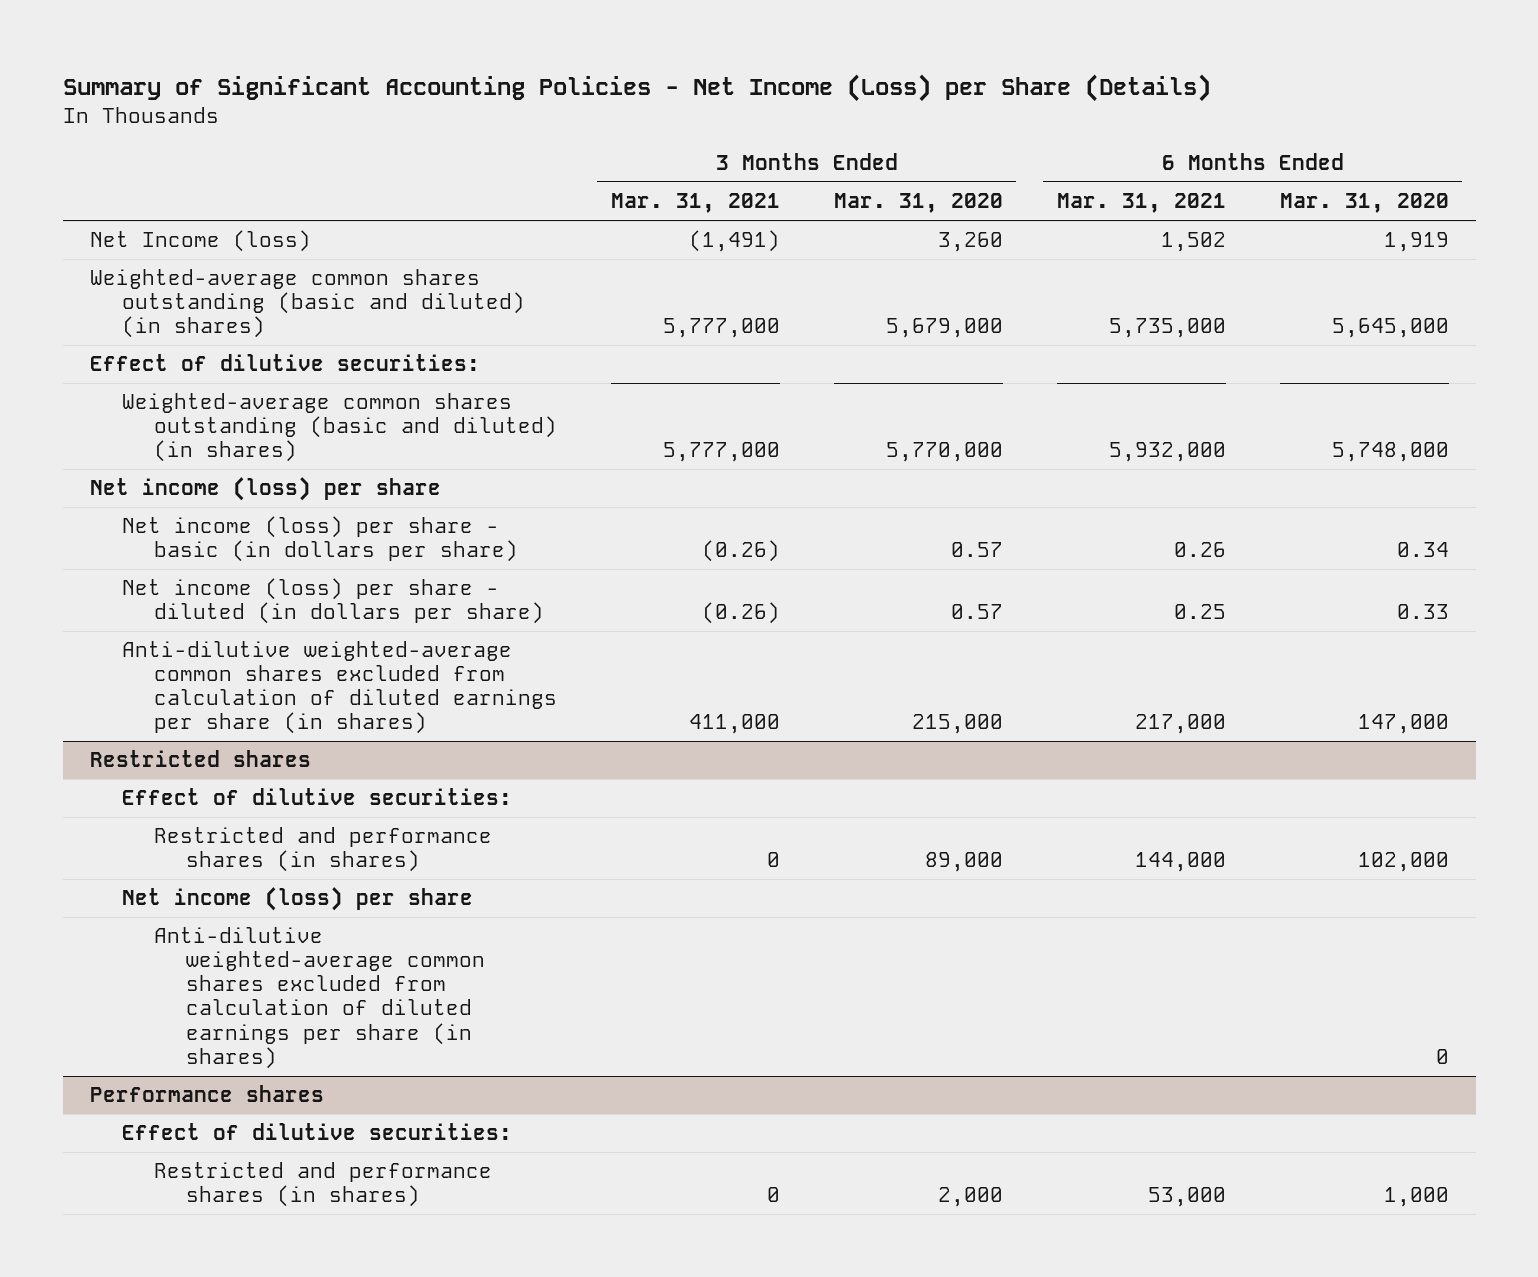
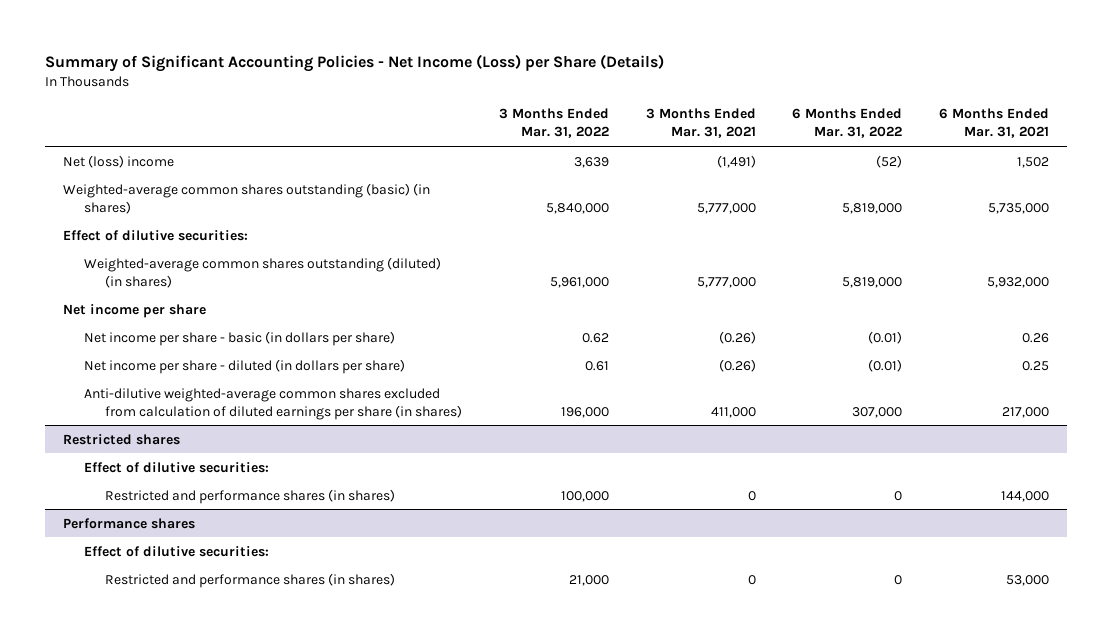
[833,193,1003,214] Mar. 31, 2020 -> none
[1279,193,1449,214] Mar. 31, 2020 -> none
none -> [498,108,609,139] 3 Months Ended Mar. 31, 2022
none -> [792,108,903,139] 6 Months Ended Mar. 31, 2022
[89,230,311,253] Net Income (loss) -> [63,154,175,168] Net (loss) income
[89,269,525,339] Weighted-average common shares outstanding (basic and diluted) (in shares) -> [63,182,431,214] Weighted-average common shares outstanding (basic) (in shares)
[121,393,557,463] Weighted-average common shares outstanding (basic and diluted) (in shares) -> [84,256,442,288] Weighted-average common shares outstanding (diluted) (in shares)
[89,477,441,502] Net income (loss) per share -> [63,303,207,318] Net income per share
[121,516,518,563] Net income (loss) per share - basic (in dollars per share) -> [84,330,396,346] Net income per share - basic (in dollars per share)
[121,578,544,625] Net income (loss) per share - diluted (in dollars per share) -> [84,358,406,374] Net income per share - diluted (in dollars per share)
[121,887,473,912] Net income (loss) per share -> none
[153,927,485,1069] Anti-dilutive weighted-average common shares excluded from calculation of diluted earnings per share (in shares) -> none

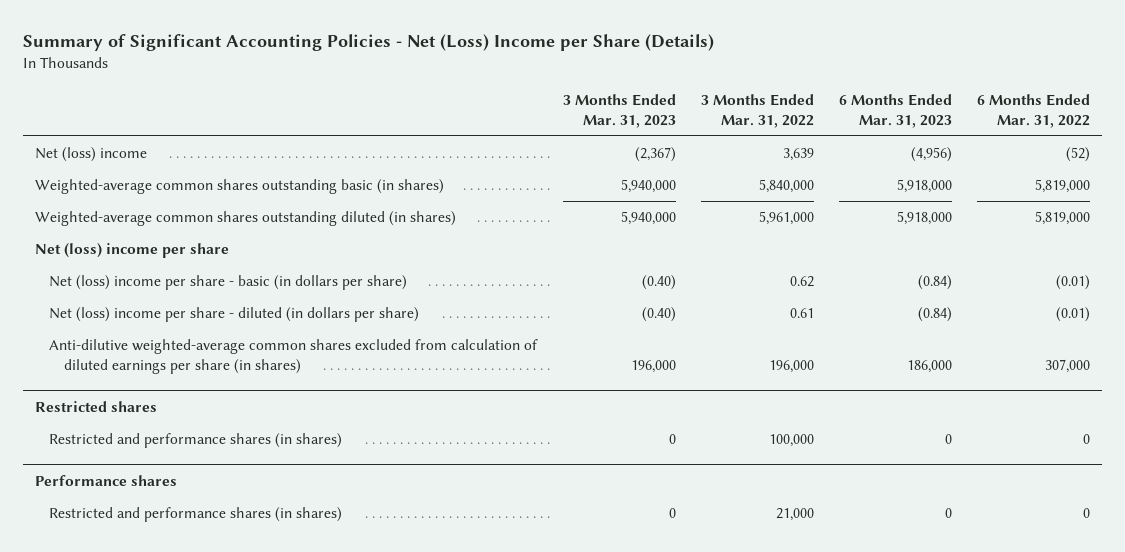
[44,53,664,72] Summary of Significant Accounting Policies - Net Income (Loss) per Share (Details) -> [22,34,714,52] Summary of Significant Accounting Policies - Net (Loss) Income per Share (Details)
[645,108,756,139] 3 Months Ended Mar. 31, 2021 -> none
[938,108,1049,139] 6 Months Ended Mar. 31, 2021 -> none
none -> [562,94,676,128] 3 Months Ended Mar. 31, 2023
none -> [838,94,952,128] 6 Months Ended Mar. 31, 2023
[63,229,249,241] Effect of dilutive securities: -> none
[63,182,431,214] Weighted-average common shares outstanding (basic) (in shares) -> [35,179,445,195] Weighted-average common shares outstanding basic (in shares)
[84,256,442,288] Weighted-average common shares outstanding (diluted) (in shares) -> [35,211,457,227] Weighted-average common shares outstanding diluted (in shares)
[63,303,207,318] Net income per share -> [35,243,230,259] Net (loss) income per share
[84,330,396,346] Net income per share - basic (in dollars per share) -> [49,275,408,291] Net (loss) income per share - basic (in dollars per share)
[84,358,406,374] Net income per share - diluted (in dollars per share) -> [49,307,420,323] Net (loss) income per share - diluted (in dollars per share)
[84,461,270,473] Effect of dilutive securities: -> none
[84,545,270,557] Effect of dilutive securities: -> none

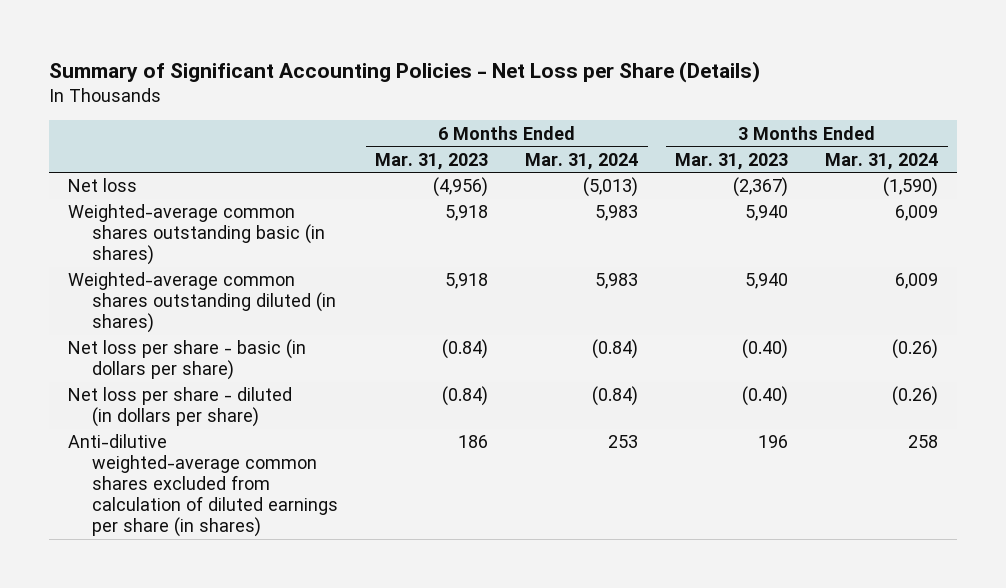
[22,34,714,52] Summary of Significant Accounting Policies - Net (Loss) Income per Share (Details) -> [49,60,761,83] Summary of Significant Accounting Policies - Net Loss per Share (Details)
[700,94,814,128] 3 Months Ended Mar. 31, 2022 -> none
[976,94,1090,128] 6 Months Ended Mar. 31, 2022 -> none
none -> [525,152,639,170] Mar. 31, 2024
none -> [825,152,939,170] Mar. 31, 2024
[35,243,230,259] Net (loss) income per share -> none
[35,400,158,412] Restricted shares -> none
[49,433,343,449] Restricted and performance shares (in shares) -> none
[35,474,178,486] Performance shares -> none
[49,507,343,523] Restricted and performance shares (in shares) -> none
[35,147,148,163] Net (loss) income -> [68,178,138,193] Net loss
[620,179,676,194] 5,940,000 -> [745,205,789,222] 5,940
[896,179,952,194] 5,918,000 -> [445,205,489,222] 5,918
[620,211,676,226] 5,940,000 -> [745,273,789,290] 5,940
[896,211,952,226] 5,918,000 -> [445,273,489,290] 5,918
[49,275,408,291] Net (loss) income per share - basic (in dollars per share) -> [68,339,307,381] Net loss per share - basic (in dollars per share)
[49,307,420,323] Net (loss) income per share - diluted (in dollars per share) -> [68,387,293,428] Net loss per share - diluted (in dollars per share)
[630,359,676,373] 196,000 -> [758,435,789,449] 196
[906,359,952,373] 186,000 -> [458,435,489,449] 186

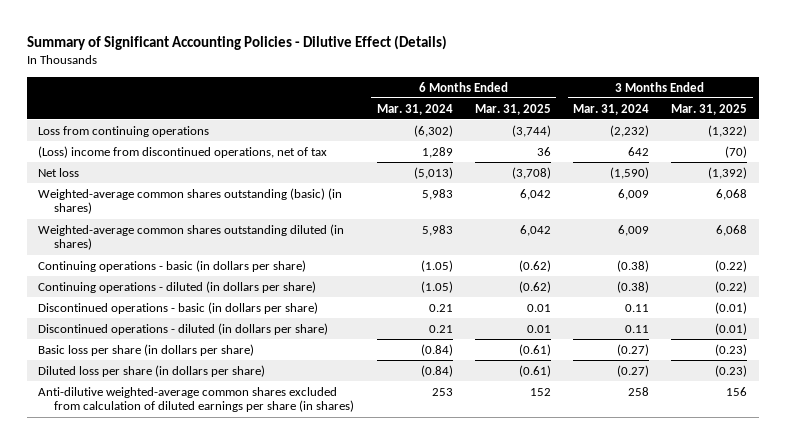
[49,60,761,83] Summary of Significant Accounting Policies - Net Loss per Share (Details) -> [27,35,448,51] Summary of Significant Accounting Policies - Dilutive Effect (Details)
[375,152,489,170] Mar. 31, 2023 -> none
[675,152,789,170] Mar. 31, 2023 -> none
none -> [474,103,551,115] Mar. 31, 2025
none -> [671,103,748,115] Mar. 31, 2025
none -> [38,125,210,137] Loss from continuing operations
none -> [38,145,328,158] (Loss) income from discontinued operations, net of tax
[68,204,326,266] Weighted-average common shares outstanding basic (in shares) -> [38,187,343,215] Weighted-average common shares outstanding (basic) (in shares)
none -> [38,259,307,272] Continuing operations - basic (in dollars per share)
none -> [38,280,317,293] Continuing operations - diluted (in dollars per share)
none -> [38,301,319,314] Discontinued operations - basic (in dollars per share)
none -> [38,322,329,335] Discontinued operations - diluted (in dollars per share)
[68,339,307,381] Net loss per share - basic (in dollars per share) -> [38,343,255,356] Basic loss per share (in dollars per share)
[892,339,939,360] (0.26) -> [617,343,650,356] (0.27)
[68,387,293,428] Net loss per share - diluted (in dollars per share) -> [38,364,266,377] Diluted loss per share (in dollars per share)
[892,386,939,407] (0.26) -> [617,364,650,377] (0.27)

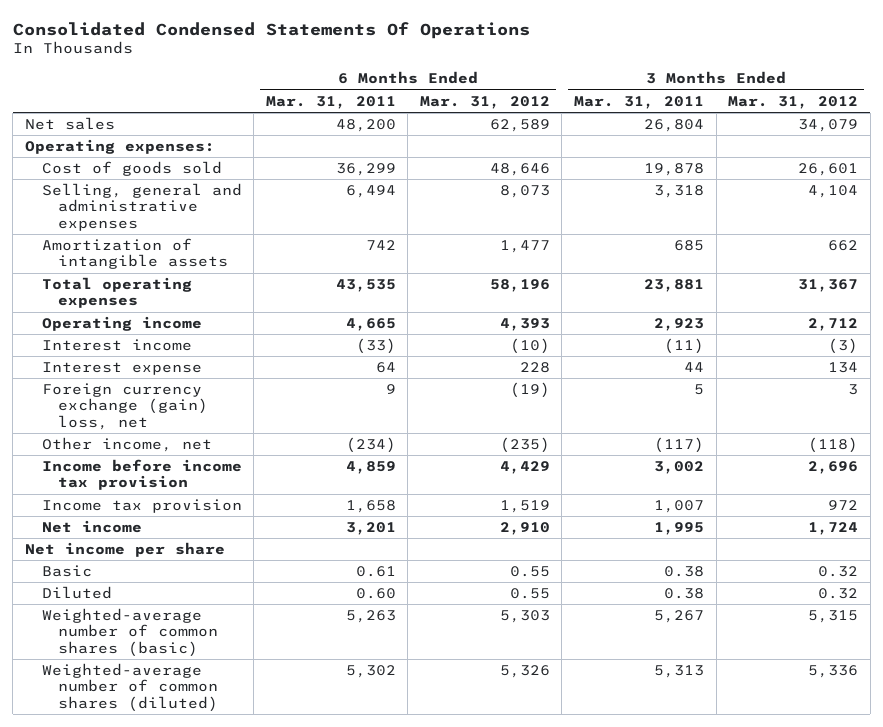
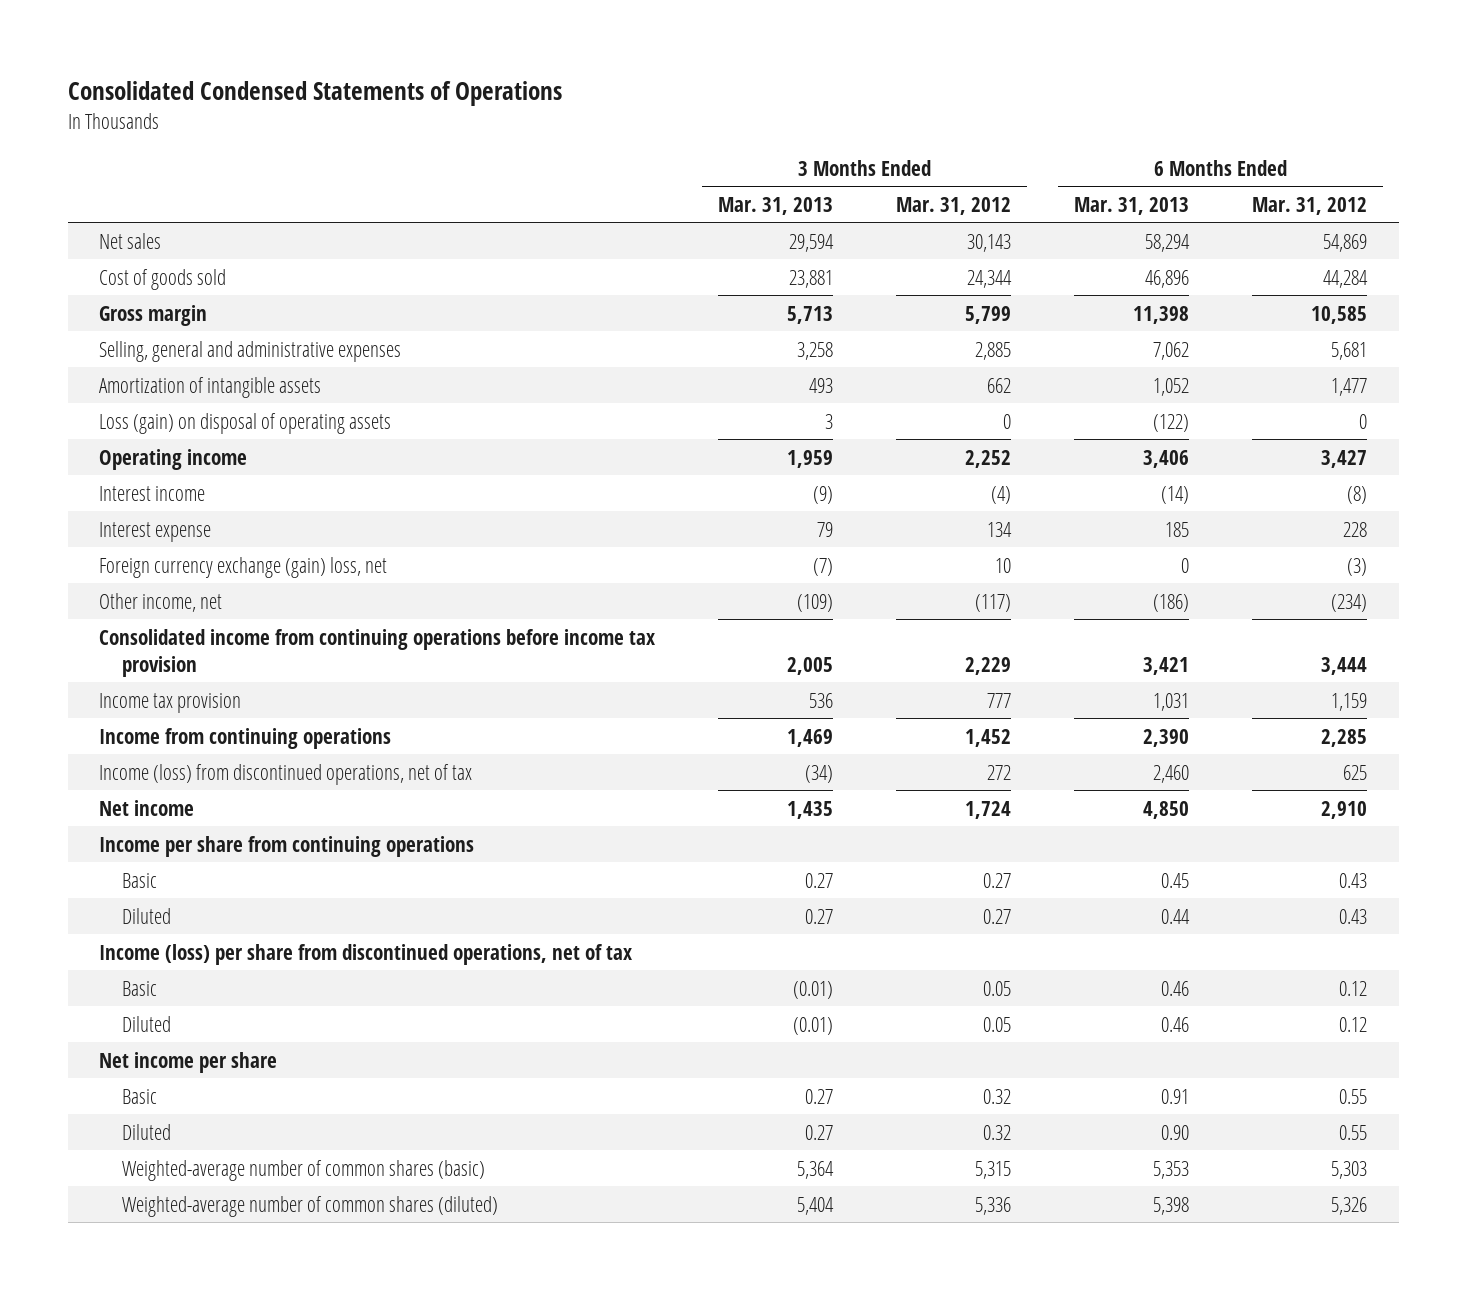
[12,21,530,39] Consolidated Condensed Statements Of Operations -> [67,81,562,107] Consolidated Condensed Statements of Operations
[265,95,396,109] Mar. 31, 2011 -> none
[574,95,705,109] Mar. 31, 2011 -> none
none -> [718,196,834,215] Mar. 31, 2013
none -> [1074,196,1190,215] Mar. 31, 2013
[24,139,215,155] Operating expenses: -> none
[489,119,550,133] 62,589 -> [1323,233,1368,252] 54,869
[798,119,859,133] 34,079 -> [967,233,1012,252] 30,143
[489,163,550,177] 48,646 -> [1323,269,1369,288] 44,284
[798,163,859,177] 26,601 -> [967,269,1013,288] 24,344
none -> [99,304,208,326] Gross margin
[499,185,550,199] 8,073 -> [1331,341,1368,360] 5,681
[808,185,859,199] 4,104 -> [975,341,1012,360] 2,885
[41,277,192,309] Total operating expenses -> none
none -> [99,412,392,434] Loss (gain) on disposal of operating assets
[499,318,550,332] 4,393 -> [1321,449,1368,468] 3,427
[808,318,859,332] 2,712 -> [965,449,1012,468] 2,252
[509,338,550,355] (10) -> [1347,485,1368,504] (8)
[828,338,859,355] (3) -> [991,485,1012,504] (4)
[509,382,550,399] (19) -> [1347,557,1368,576] (3)
[848,384,859,396] 3 -> [995,557,1012,573] 10
[499,437,550,454] (235) -> [1331,593,1368,612] (234)
[808,437,859,454] (118) -> [975,593,1012,612] (117)
[41,459,242,491] Income before income tax provision -> [99,628,656,677] Consolidated income from continuing operations before income tax provision
[499,461,550,475] 4,429 -> [1321,656,1368,675] 3,444
[808,461,859,475] 2,696 -> [965,656,1012,675] 2,229
[499,500,550,514] 1,519 -> [1331,692,1368,711] 1,159
[828,500,859,511] 972 -> [987,692,1012,708] 777
none -> [99,727,392,749] Income from continuing operations
none -> [99,763,473,785] Income (loss) from discontinued operations, net of tax
none -> [99,835,475,857] Income per share from continuing operations
none -> [122,872,158,888] Basic
none -> [122,907,172,924] Diluted
none -> [99,943,633,965] Income (loss) per share from discontinued operations, net of tax
none -> [122,980,158,996] Basic
none -> [122,1015,172,1032] Diluted

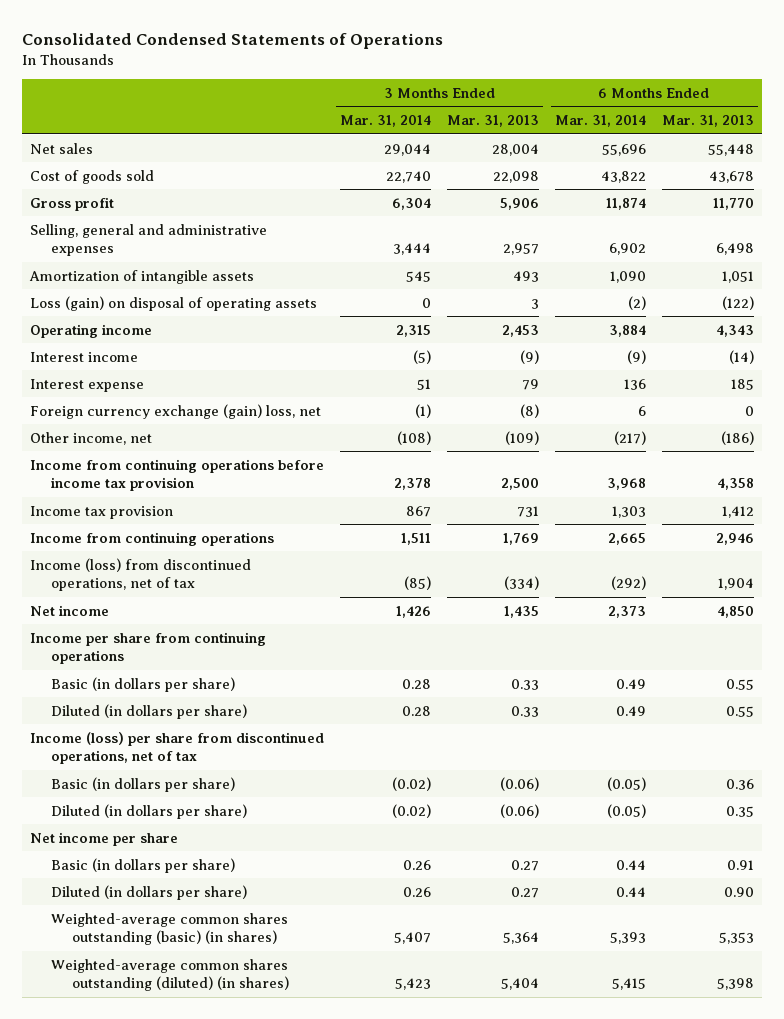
[896,196,1012,215] Mar. 31, 2012 -> none
[1252,196,1368,215] Mar. 31, 2012 -> none
none -> [340,115,432,128] Mar. 31, 2014
none -> [554,115,646,128] Mar. 31, 2014
[789,233,835,252] 29,594 -> [491,143,539,156] 28,004
[1145,233,1191,252] 58,294 -> [707,143,754,156] 55,448
[789,269,834,288] 23,881 -> [492,170,539,183] 22,098
[1145,269,1190,288] 46,896 -> [708,170,754,183] 43,678
[99,304,208,326] Gross margin -> [30,196,115,211] Gross profit
[787,305,834,324] 5,713 -> [499,197,539,210] 5,906
[1133,305,1190,324] 11,398 -> [712,197,754,210] 11,770
[797,341,834,360] 3,258 -> [502,243,539,256] 2,957
[1153,341,1190,360] 7,062 -> [715,243,754,256] 6,498
[1153,377,1190,396] 1,052 -> [721,270,754,283] 1,051
[787,449,834,468] 1,959 -> [501,324,539,337] 2,453
[1143,449,1190,468] 3,406 -> [715,324,754,337] 4,343
[813,557,834,576] (7) -> [519,403,539,418] (8)
[99,628,656,677] Consolidated income from continuing operations before income tax provision -> [30,458,325,492] Income from continuing operations before income tax provision
[787,656,834,675] 2,005 -> [500,478,539,491] 2,500
[1143,656,1190,675] 3,421 -> [716,478,754,491] 4,358
[809,692,834,708] 536 -> [516,505,539,517] 731
[1153,692,1190,711] 1,031 -> [721,505,754,518] 1,412
[787,728,834,747] 1,469 -> [502,532,539,545] 1,769
[1143,728,1190,747] 2,390 -> [715,532,754,545] 2,946
[805,764,834,783] (34) -> [503,576,539,591] (334)
[1153,764,1190,783] 2,460 -> [717,578,754,591] 1,904
[122,872,158,888] Basic -> [51,676,236,692] Basic (in dollars per share)
[805,872,834,888] 0.27 -> [510,678,539,690] 0.33
[1161,872,1190,888] 0.45 -> [725,678,754,690] 0.55
[122,907,172,924] Diluted -> [51,703,248,719] Diluted (in dollars per share)
[805,908,834,924] 0.27 -> [510,705,539,717] 0.33
[1161,908,1191,924] 0.44 -> [725,705,754,717] 0.55
[122,980,158,996] Basic -> [51,776,236,792] Basic (in dollars per share)
[793,980,834,999] (0.01) -> [499,776,539,791] (0.06)
[1161,980,1190,996] 0.46 -> [725,778,754,790] 0.36
[122,1015,172,1032] Diluted -> [51,803,248,819] Diluted (in dollars per share)
[793,1016,834,1035] (0.01) -> [499,803,539,818] (0.06)
[1161,1016,1190,1032] 0.46 -> [725,805,754,817] 0.35
[122,1088,158,1104] Basic -> [51,857,236,873] Basic (in dollars per share)
[122,1123,172,1140] Diluted -> [51,884,248,900] Diluted (in dollars per share)
[122,1159,486,1181] Weighted-average number of common shares (basic) -> [51,912,289,946] Weighted-average common shares outstanding (basic) (in shares)
[122,1195,499,1217] Weighted-average number of common shares (diluted) -> [51,958,290,992] Weighted-average common shares outstanding (diluted) (in shares)

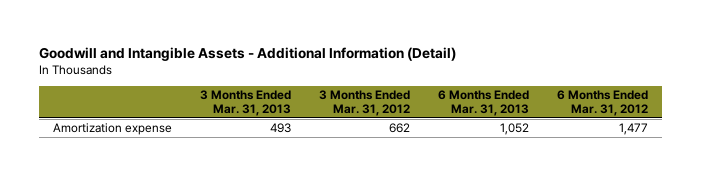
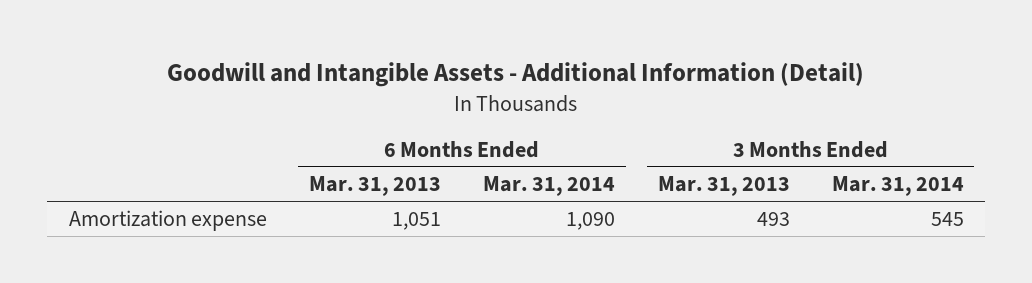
[318,90,410,117] 3 Months Ended Mar. 31, 2012 -> none
[556,90,648,117] 6 Months Ended Mar. 31, 2012 -> none
none -> [483,176,616,197] Mar. 31, 2014
none -> [831,176,964,197] Mar. 31, 2014
[499,123,529,136] 1,052 -> [391,212,441,231] 1,051

